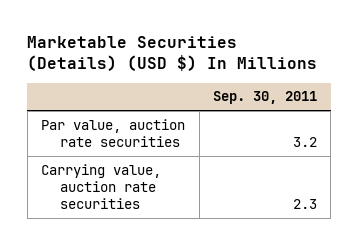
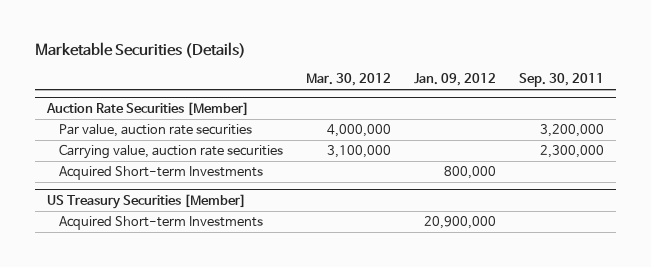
[27,36,318,72] Marketable Securities (Details) (USD $) In Millions -> [35,42,247,59] Marketable Securities (Details)
none -> [306,73,392,87] Mar. 30, 2012
none -> [414,73,497,87] Jan. 09, 2012
[41,118,186,147] Par value, auction rate securities -> none
[41,163,162,210] Carrying value, auction rate securities -> none
none -> [45,101,249,116] Auction Rate Securities [Member]
none -> [59,124,253,138] Par value, auction rate securities
none -> [59,144,284,160] Carrying value, auction rate securities
none -> [59,166,264,181] Acquired Short-term Investments
none -> [46,193,246,209] US Treasury Securities [Member]
none -> [59,216,264,231] Acquired Short-term Investments

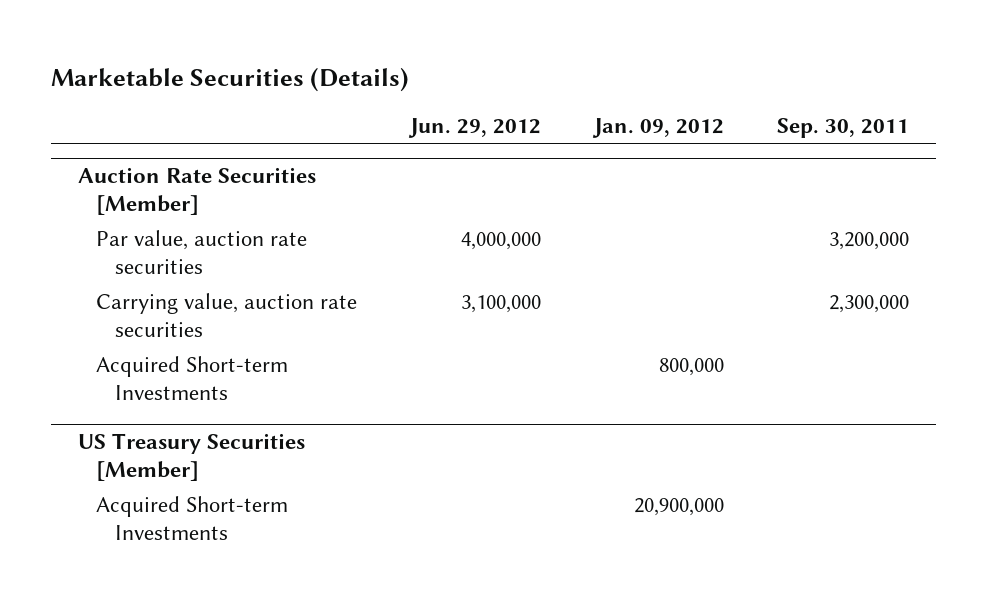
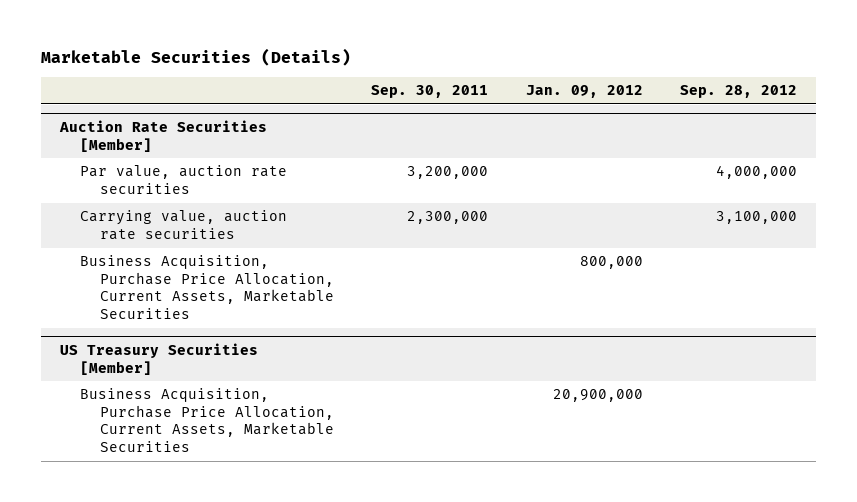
[408,117,542,138] Jun. 29, 2012 -> none
none -> [679,85,797,99] Sep. 28, 2012
[96,355,289,400] Acquired Short-term Investments -> [80,255,335,319] Business Acquisition, Purchase Price Allocation, Current Assets, Marketable Securities
[96,495,289,540] Acquired Short-term Investments -> [80,388,335,452] Business Acquisition, Purchase Price Allocation, Current Assets, Marketable Securities

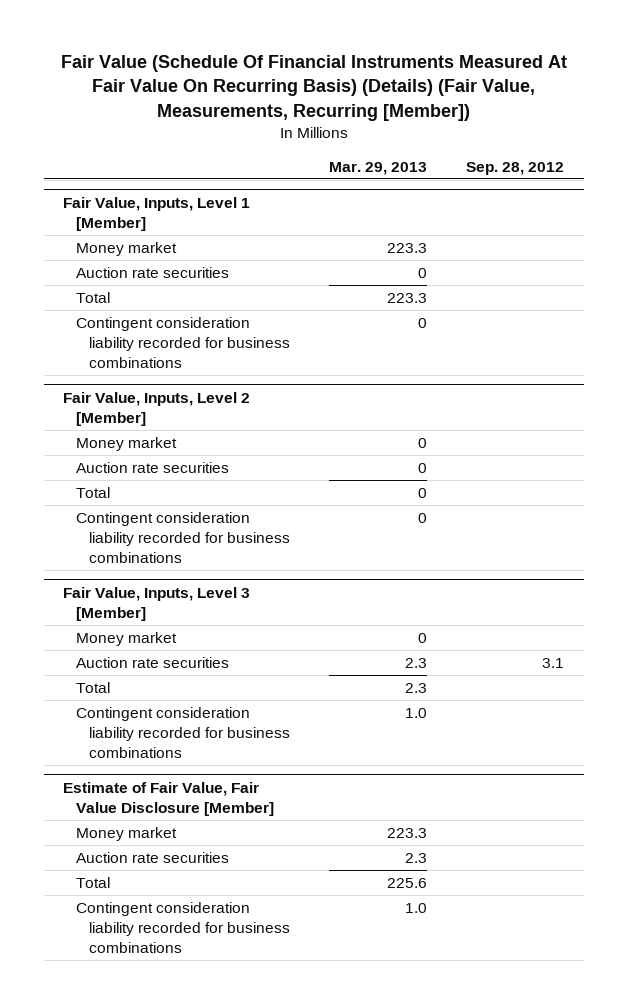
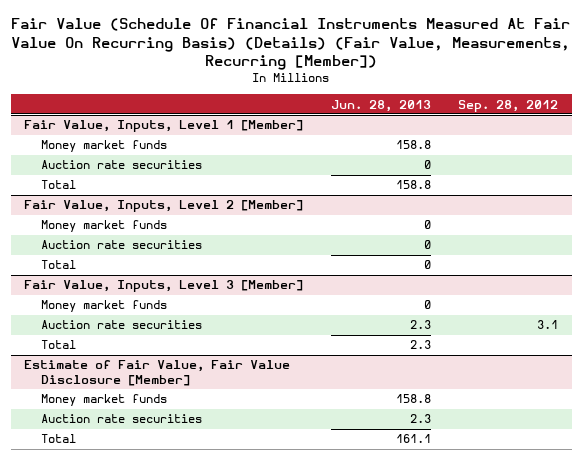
[329,161,428,175] Mar. 29, 2013 -> none
none -> [330,99,431,112] Jun. 28, 2013
[76,241,178,256] Money market -> [40,140,167,153] Money market funds
[76,316,291,368] Contingent consideration liability recorded for business combinations -> none
[76,436,178,451] Money market -> [40,220,167,233] Money market funds
[76,511,291,563] Contingent consideration liability recorded for business combinations -> none
[76,631,178,646] Money market -> [40,300,167,313] Money market funds
[76,706,291,758] Contingent consideration liability recorded for business combinations -> none
[76,826,178,841] Money market -> [40,394,167,407] Money market funds
[76,901,291,953] Contingent consideration liability recorded for business combinations -> none

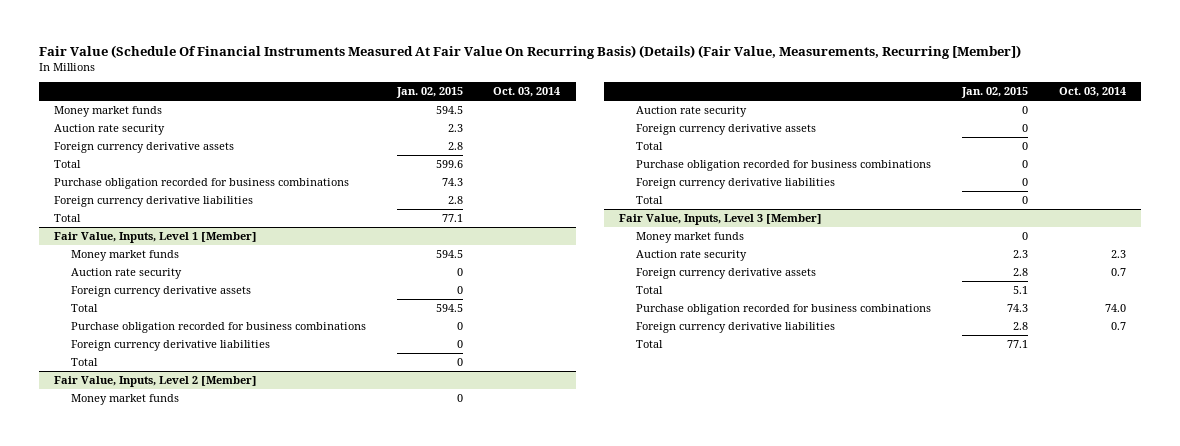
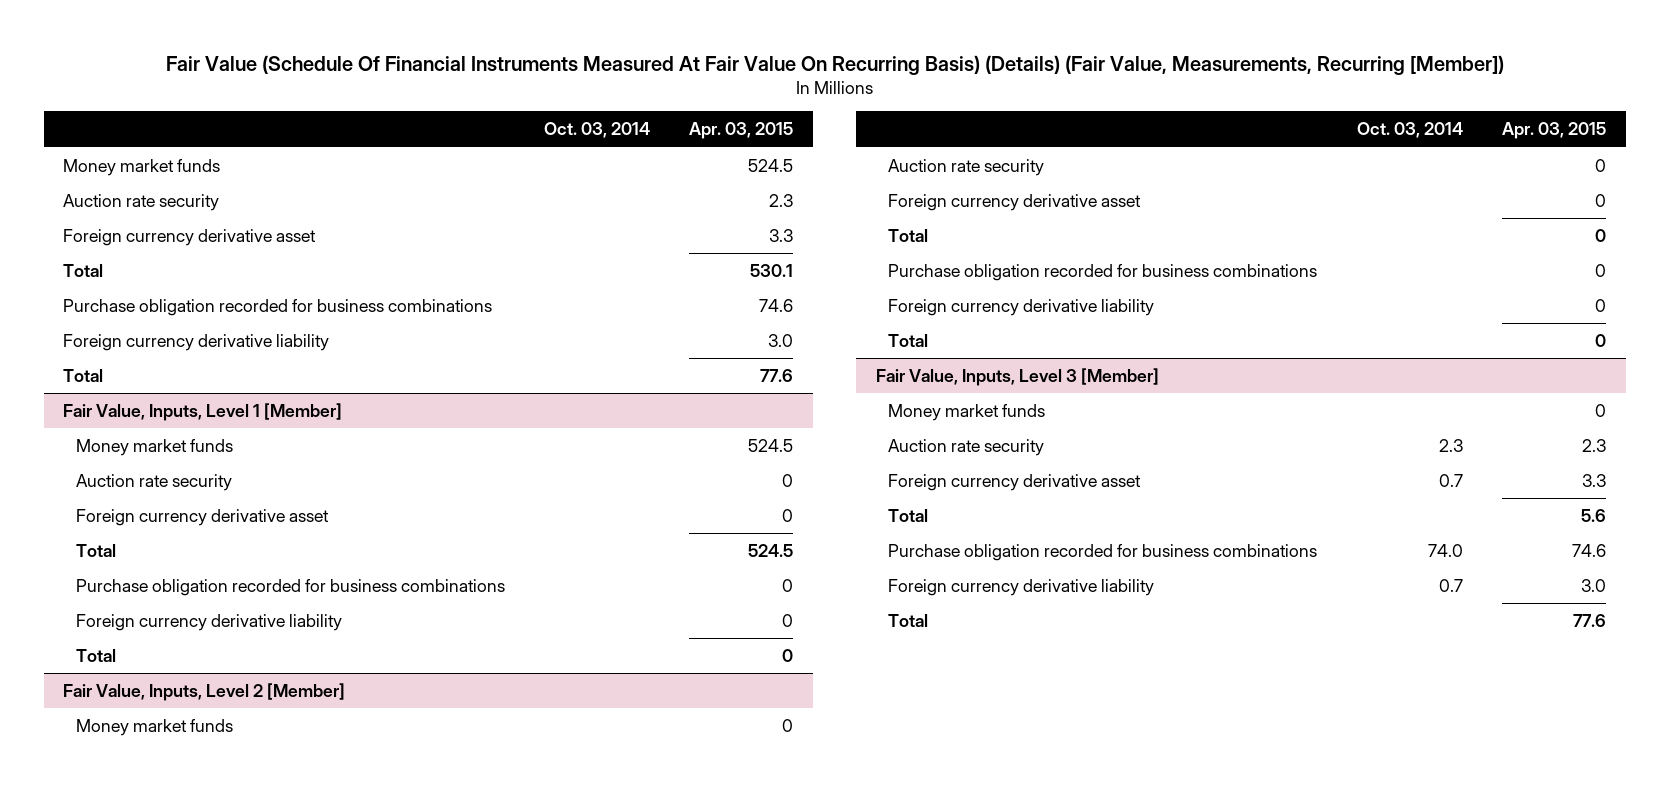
[395,87,463,99] Jan. 02, 2015 -> none
none -> [689,122,794,140] Apr. 03, 2015
[53,142,234,154] Foreign currency derivative assets -> [63,228,317,246] Foreign currency derivative asset
[53,196,253,208] Foreign currency derivative liabilities -> [63,333,330,351] Foreign currency derivative liability
[71,286,252,298] Foreign currency derivative assets -> [75,508,329,526] Foreign currency derivative asset
[71,340,271,352] Foreign currency derivative liabilities -> [75,613,342,631] Foreign currency derivative liability
[636,124,817,136] Foreign currency derivative assets -> [888,193,1142,211] Foreign currency derivative asset
[636,178,836,190] Foreign currency derivative liabilities -> [888,298,1155,316] Foreign currency derivative liability
[636,268,817,280] Foreign currency derivative assets -> [888,473,1142,491] Foreign currency derivative asset
[636,322,836,334] Foreign currency derivative liabilities -> [888,578,1155,596] Foreign currency derivative liability

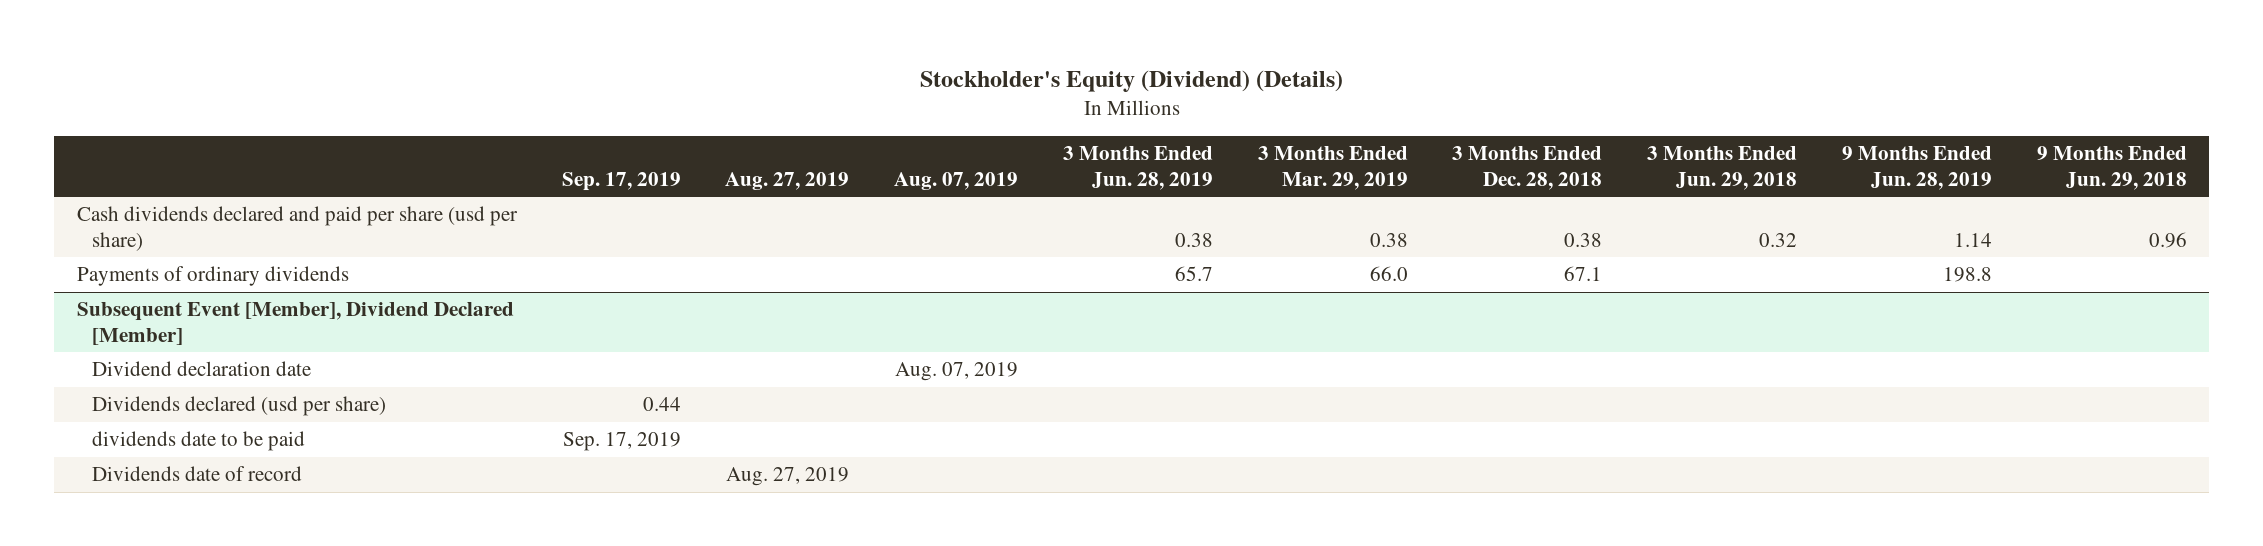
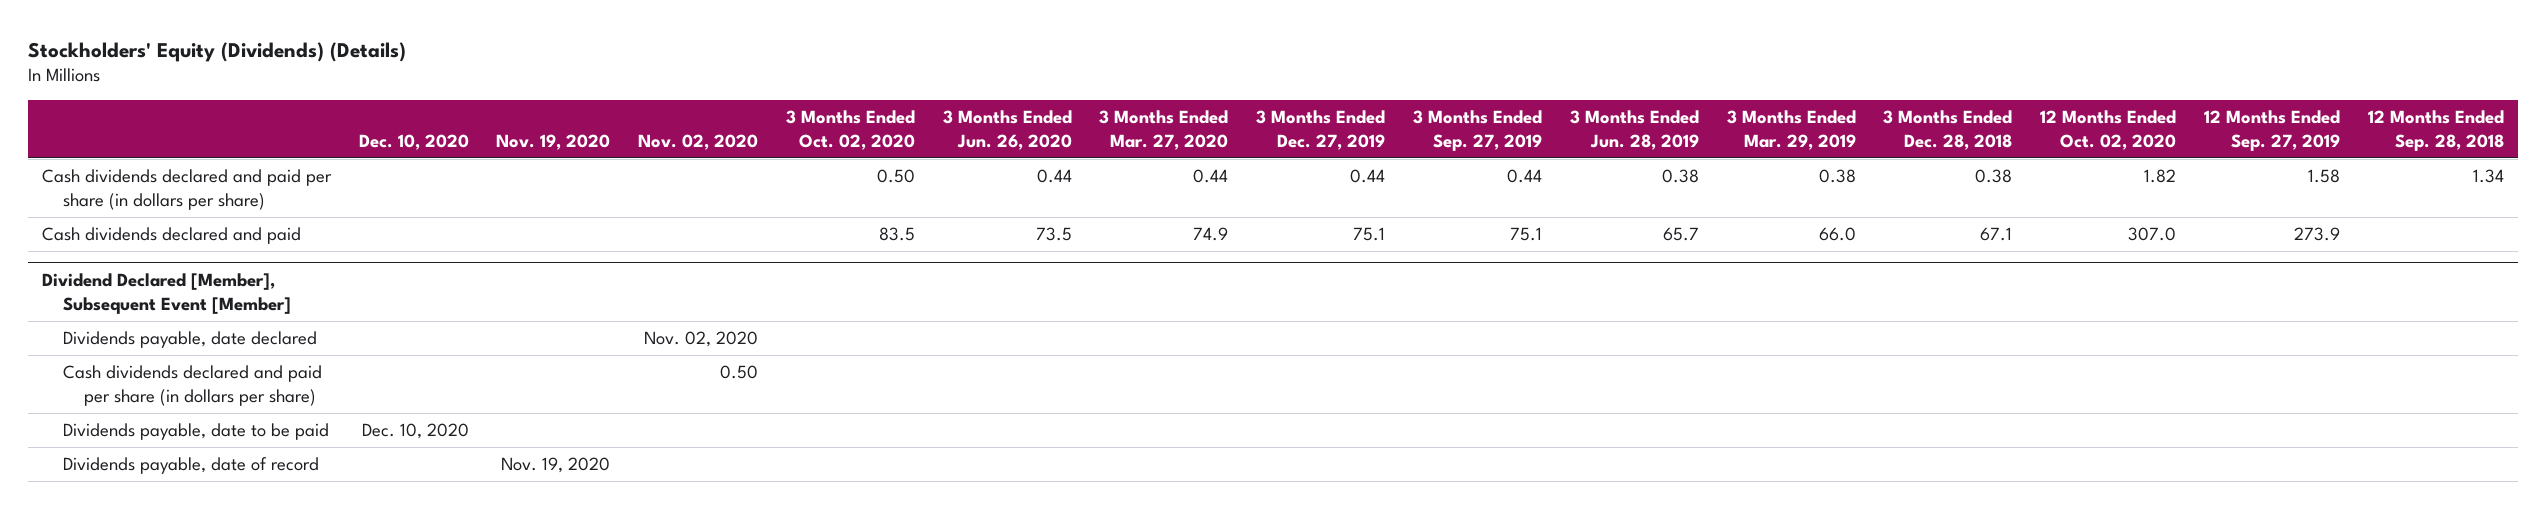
[919,69,1343,92] Stockholder's Equity (Dividend) (Details) -> [27,41,406,62] Stockholders' Equity (Dividends) (Details)
[561,171,681,191] Sep. 17, 2019 -> none
[725,171,850,190] Aug. 27, 2019 -> none
[894,171,1019,190] Aug. 07, 2019 -> none
[1647,145,1798,190] 3 Months Ended Jun. 29, 2018 -> none
[1841,145,1992,190] 9 Months Ended Jun. 28, 2019 -> none
[2036,145,2187,190] 9 Months Ended Jun. 29, 2018 -> none
none -> [358,133,469,150] Dec. 10, 2020
none -> [496,133,611,150] Nov. 19, 2020
none -> [638,133,759,150] Nov. 02, 2020
none -> [785,109,915,150] 3 Months Ended Oct. 02, 2020
none -> [942,109,1072,150] 3 Months Ended Jun. 26, 2020
none -> [1099,109,1229,150] 3 Months Ended Mar. 27, 2020
none -> [1256,109,1386,150] 3 Months Ended Dec. 27, 2019
none -> [1413,109,1543,151] 3 Months Ended Sep. 27, 2019
none -> [2040,109,2177,150] 12 Months Ended Oct. 02, 2020
none -> [2203,109,2340,151] 12 Months Ended Sep. 27, 2019
none -> [2367,109,2504,151] 12 Months Ended Sep. 28, 2018
[92,396,387,417] Dividends declared (usd per share) -> none
[76,206,518,251] Cash dividends declared and paid per share (usd per share) -> [41,169,332,210] Cash dividends declared and paid per share (in dollars per share)
[76,266,349,287] Payments of ordinary dividends -> [41,227,301,245] Cash dividends declared and paid
[76,302,514,345] Subsequent Event [Member], Dividend Declared [Member] -> [41,272,291,314] Dividend Declared [Member], Subsequent Event [Member]
[92,361,312,377] Dividend declaration date -> [62,331,317,349] Dividends payable, date declared
none -> [62,365,322,406] Cash dividends declared and paid per share (in dollars per share)
[92,431,306,452] dividends date to be paid -> [62,423,329,441] Dividends payable, date to be paid
[92,466,303,482] Dividends date of record -> [62,457,319,475] Dividends payable, date of record

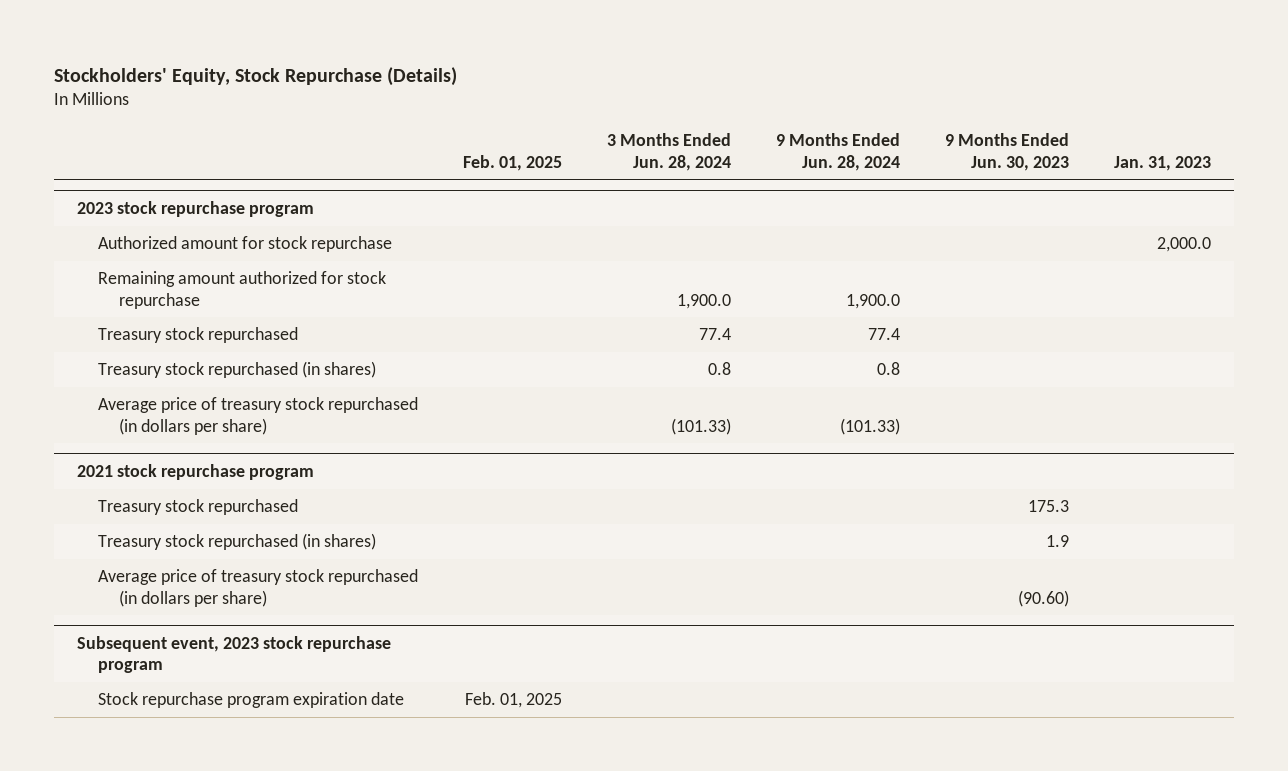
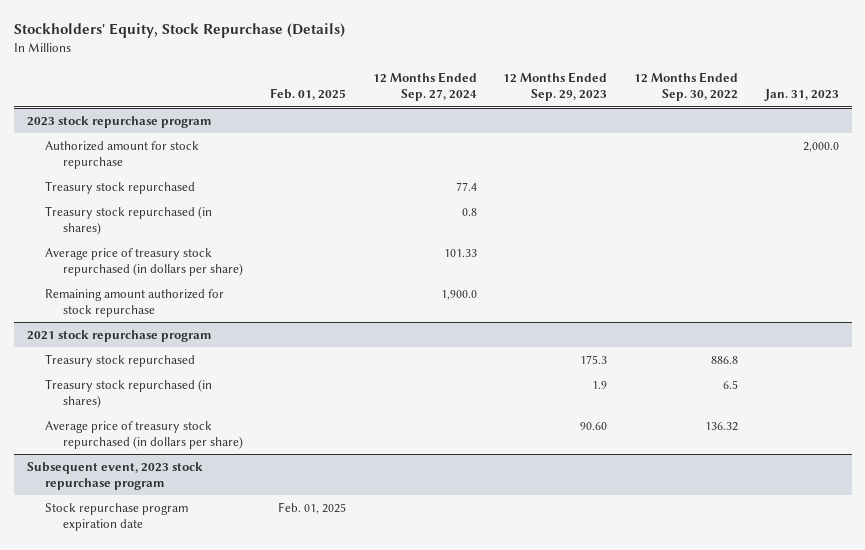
[607,133,732,171] 3 Months Ended Jun. 28, 2024 -> none
[776,133,901,171] 9 Months Ended Jun. 28, 2024 -> none
[945,133,1070,171] 9 Months Ended Jun. 30, 2023 -> none
none -> [372,71,477,102] 12 Months Ended Sep. 27, 2024
none -> [503,71,608,102] 12 Months Ended Sep. 29, 2023
none -> [633,71,738,102] 12 Months Ended Sep. 30, 2022
[97,271,386,309] Remaining amount authorized for stock repurchase -> [45,288,225,318] Remaining amount authorized for stock repurchase

